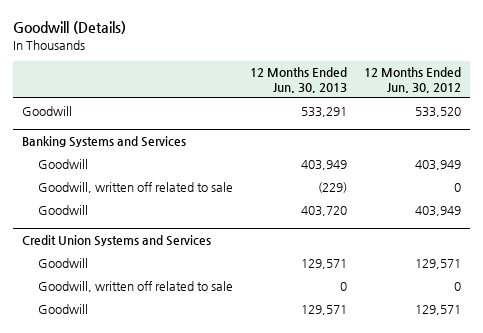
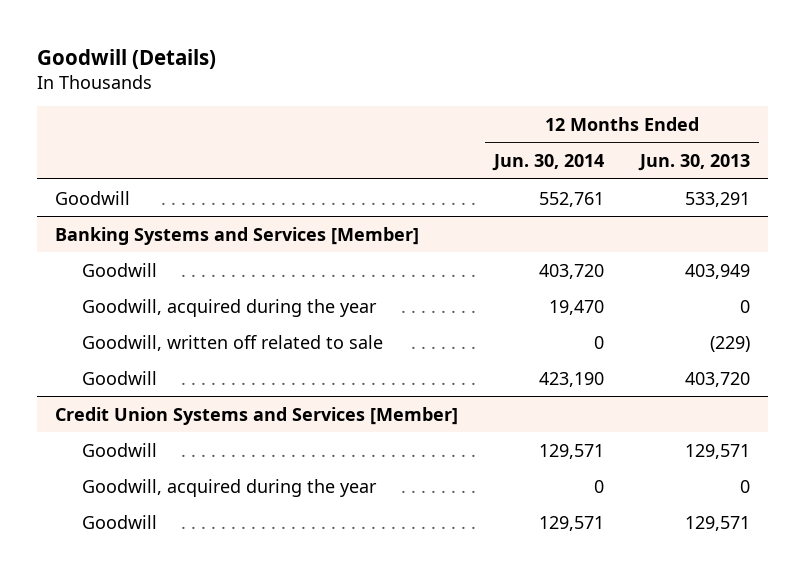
[364,67,462,93] 12 Months Ended Jun. 30, 2012 -> none
none -> [492,154,605,172] Jun. 30, 2014
[21,135,186,147] Banking Systems and Services -> [55,226,420,245] Banking Systems and Services [Member]
none -> [82,298,378,317] Goodwill, acquired during the year
[21,234,211,246] Credit Union Systems and Services -> [55,406,459,425] Credit Union Systems and Services [Member]
[38,280,234,292] Goodwill, written off related to sale -> none
none -> [82,478,378,497] Goodwill, acquired during the year

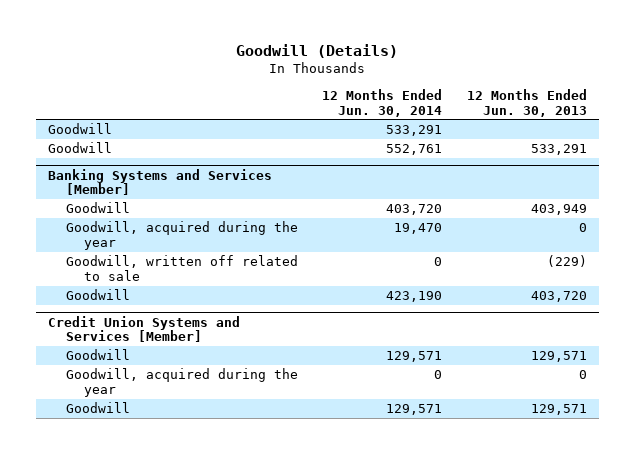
none -> [48,123,113,135] Goodwill

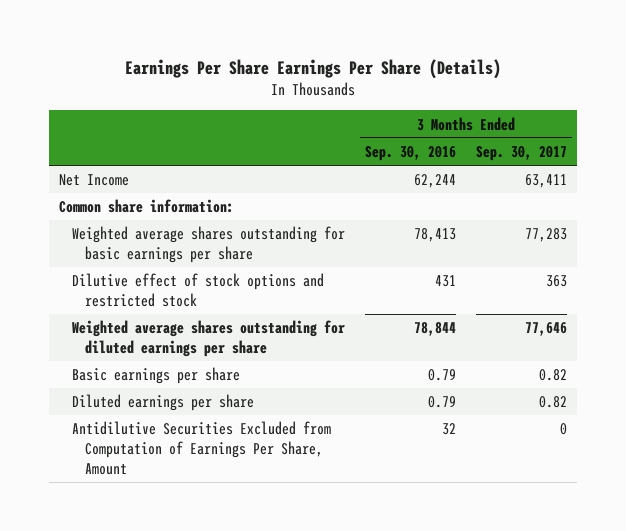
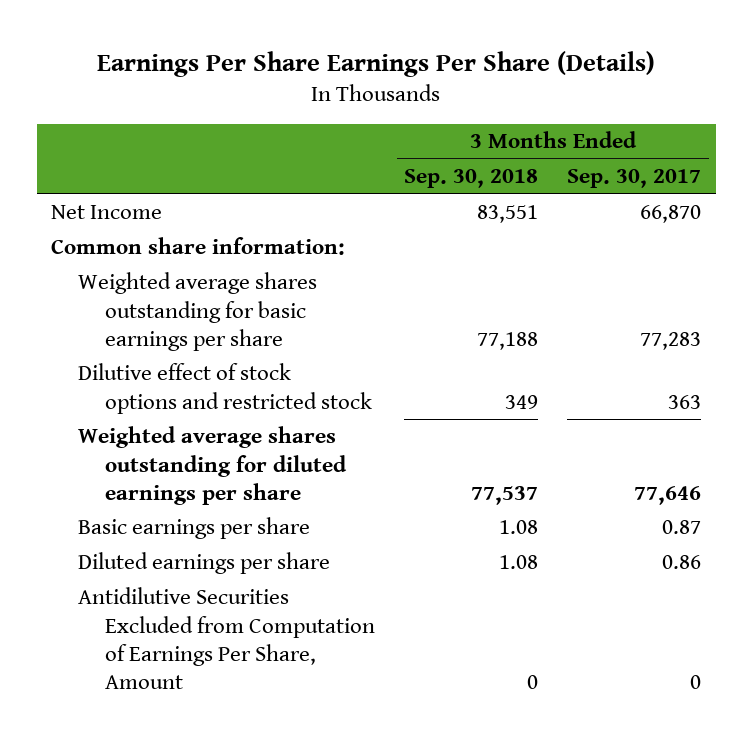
[365,146,457,162] Sep. 30, 2016 -> none
none -> [404,169,539,189] Sep. 30, 2018
[525,174,568,189] 63,411 -> [640,205,702,224] 66,870
[539,369,568,382] 0.82 -> [662,520,702,535] 0.87
[539,396,568,409] 0.82 -> [662,555,702,570] 0.86

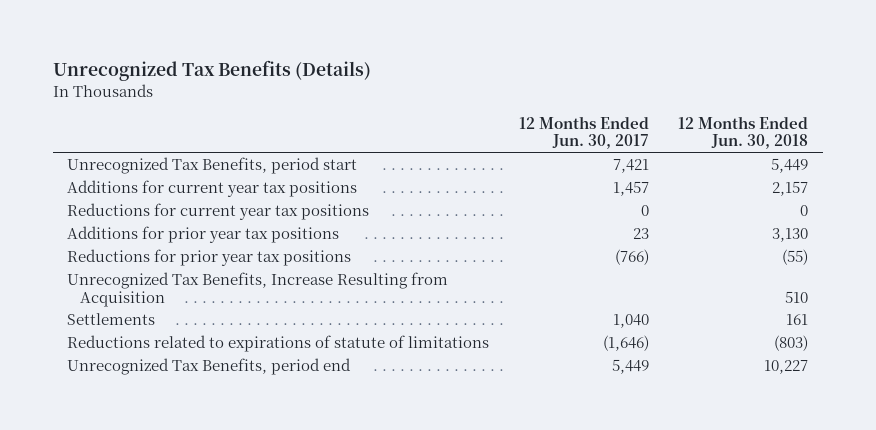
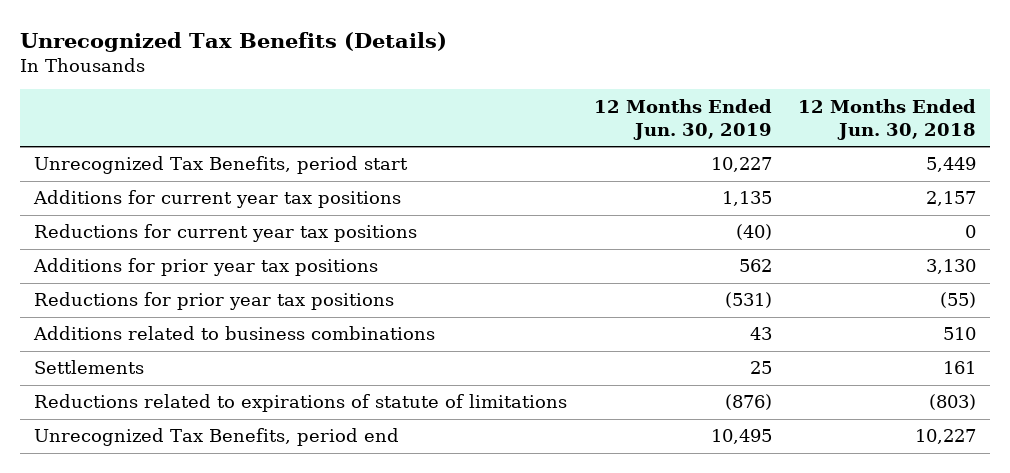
[518,115,649,150] 12 Months Ended Jun. 30, 2017 -> none
none -> [593,98,772,140] 12 Months Ended Jun. 30, 2019
[67,271,449,307] Unrecognized Tax Benefits, Increase Resulting from Acquisition -> [32,326,435,341] Additions related to business combinations

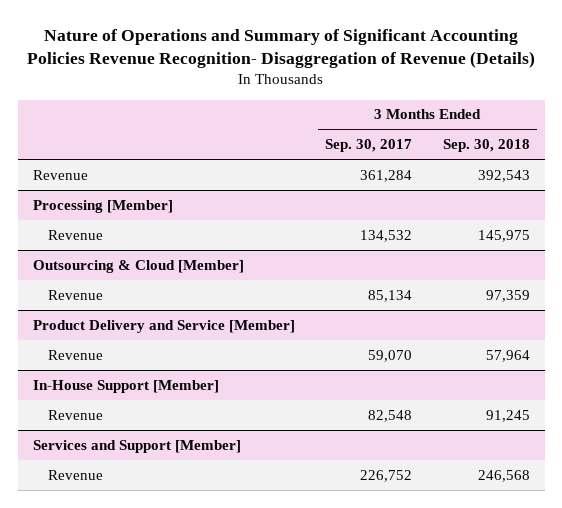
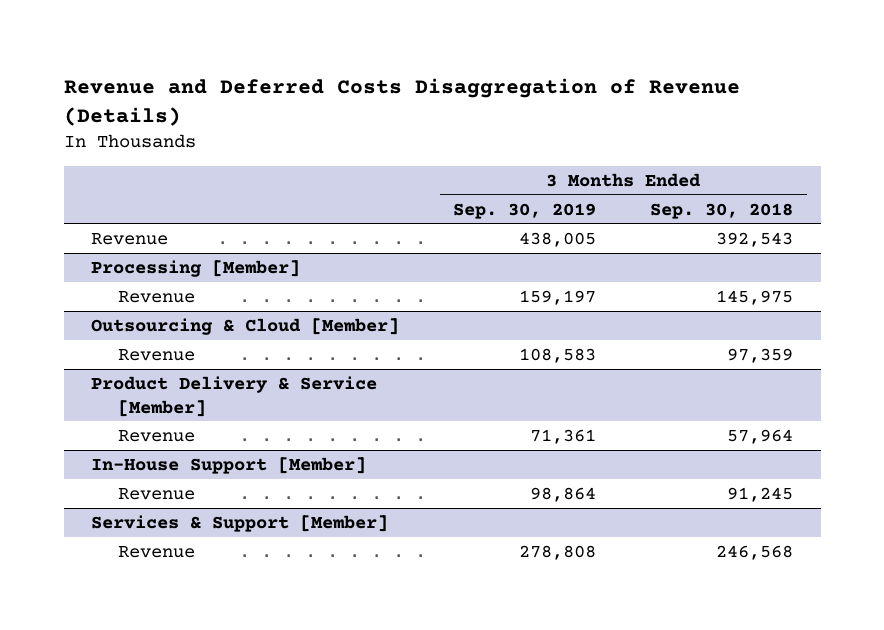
[27,28,536,69] Nature of Operations and Summary of Significant Accounting Policies Revenue Recognition- Disaggregation of Revenue (Details) -> [63,77,740,127] Revenue and Deferred Costs Disaggregation of Revenue (Details)
[325,139,413,153] Sep. 30, 2017 -> none
none -> [453,202,597,219] Sep. 30, 2019
[32,319,295,333] Product Delivery and Service [Member] -> [90,375,377,417] Product Delivery & Service [Member]
[32,439,241,453] Services and Support [Member] -> [90,514,388,532] Services & Support [Member]

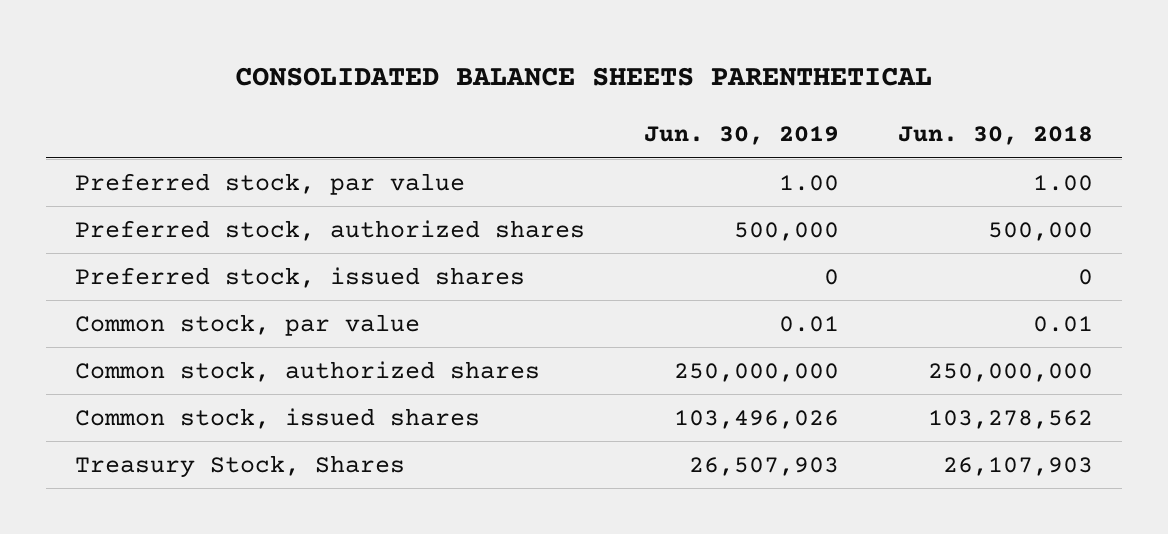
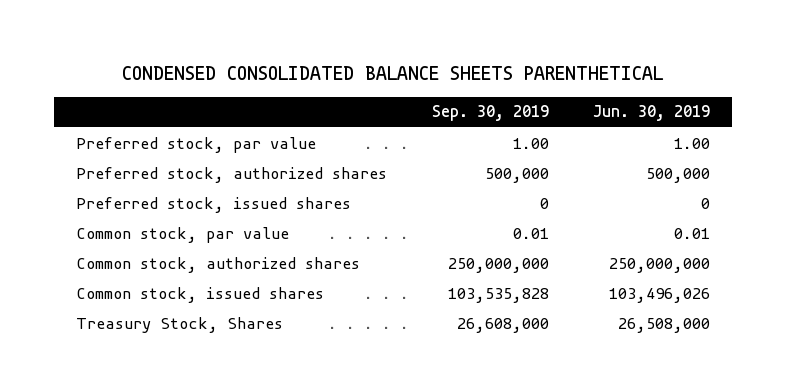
[235,67,933,87] CONSOLIDATED BALANCE SHEETS PARENTHETICAL -> [122,65,665,80] CONDENSED CONSOLIDATED BALANCE SHEETS PARENTHETICAL
[897,126,1093,146] Jun. 30, 2018 -> none
none -> [431,105,549,122] Sep. 30, 2019
[689,456,840,476] 26,507,903 -> [617,317,710,333] 26,508,000

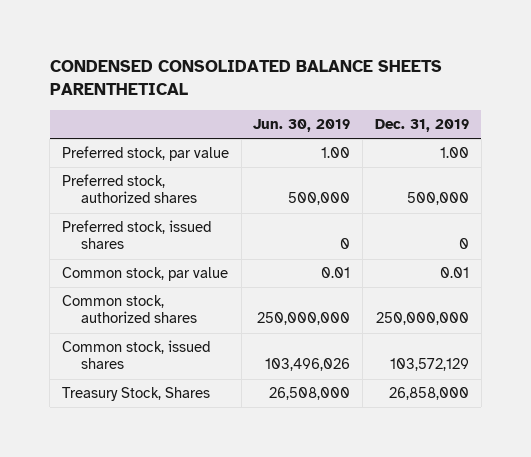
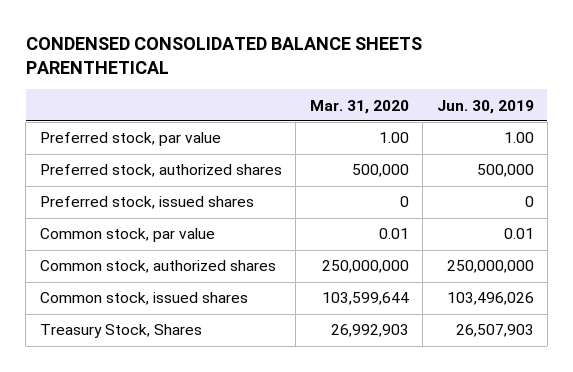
[375,118,470,132] Dec. 31, 2019 -> none
none -> [309,99,409,114] Mar. 31, 2020
[269,387,351,401] 26,508,000 -> [455,324,534,338] 26,507,903

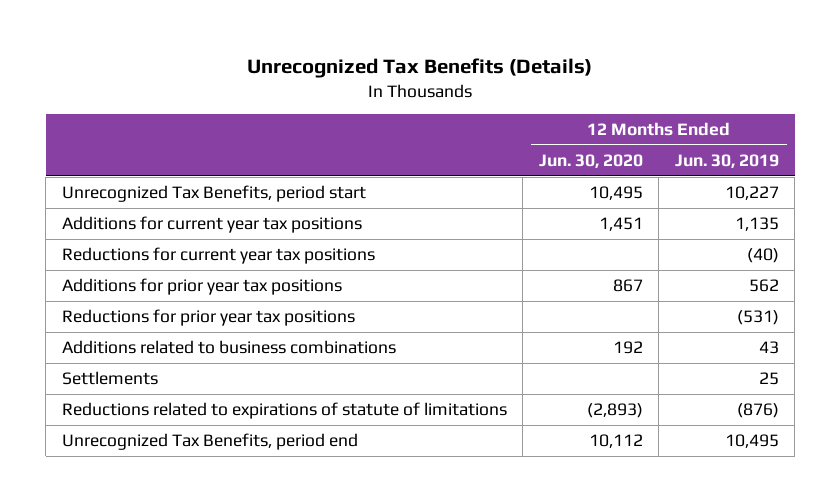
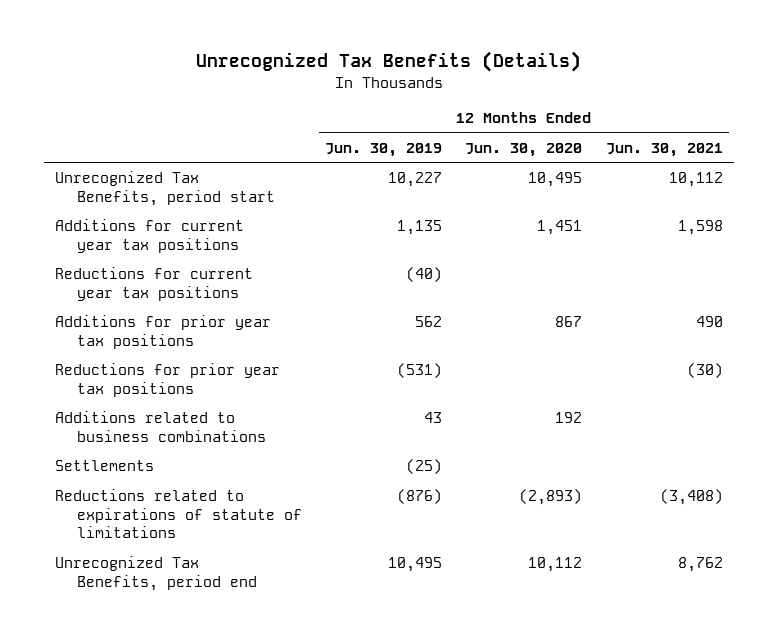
none -> [605,142,723,157] Jun. 30, 2021
[758,371,779,385] 25 -> [406,459,443,475] (25)

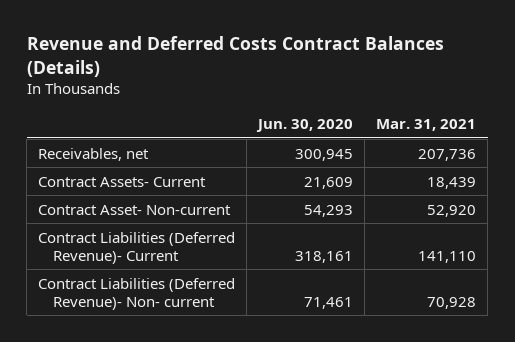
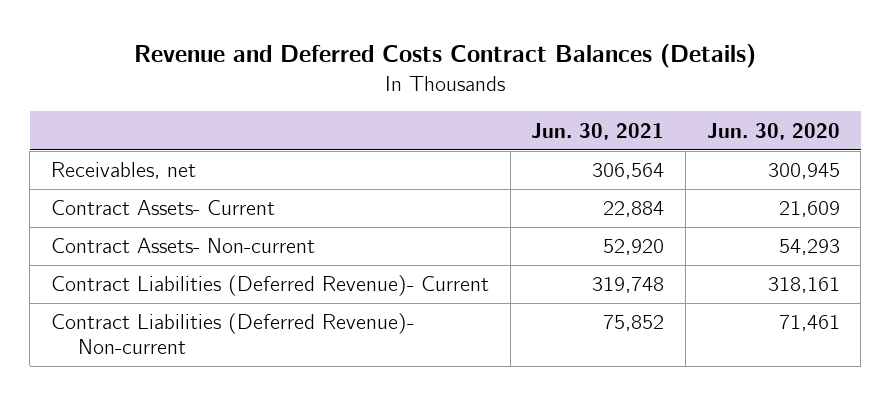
[376,119,477,132] Mar. 31, 2021 -> none
none -> [531,122,665,140] Jun. 30, 2021
[38,204,232,215] Contract Asset- Non-current -> [50,238,315,254] Contract Assets- Non-current
[38,277,236,310] Contract Liabilities (Deferred Revenue)- Non- current -> [50,313,414,354] Contract Liabilities (Deferred Revenue)- Non-current

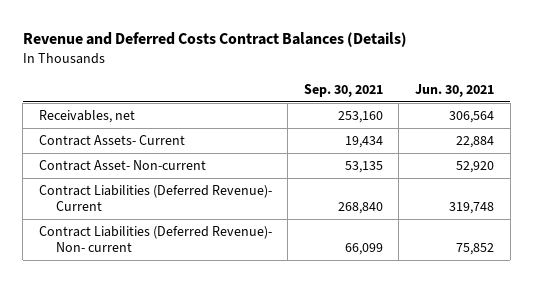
[706,122,840,140] Jun. 30, 2020 -> none
none -> [303,83,383,97] Sep. 30, 2021
[50,238,315,254] Contract Assets- Non-current -> [38,160,206,172] Contract Asset- Non-current
[50,313,414,354] Contract Liabilities (Deferred Revenue)- Non-current -> [38,226,272,253] Contract Liabilities (Deferred Revenue)- Non- current

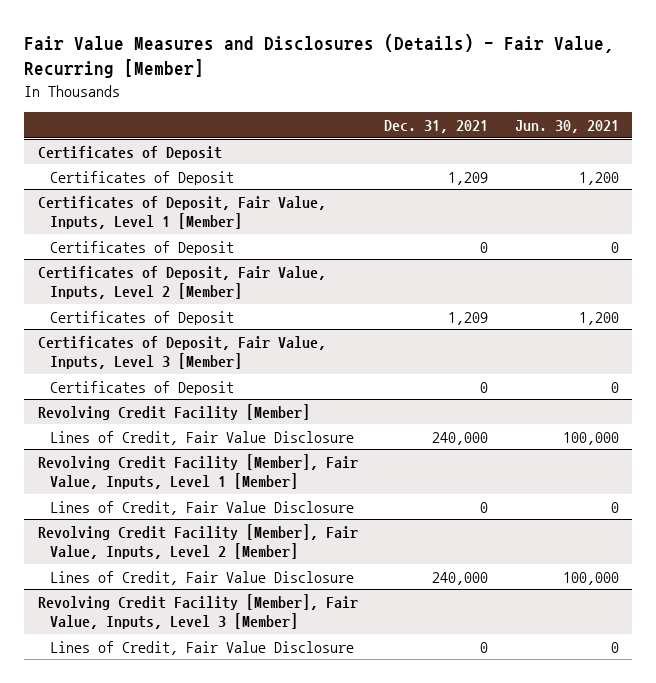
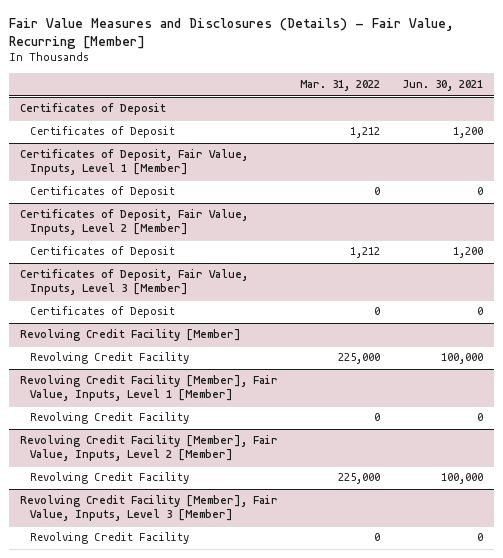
[384,120,489,134] Dec. 31, 2021 -> none
none -> [300,80,381,92] Mar. 31, 2022
[49,430,354,445] Lines of Credit, Fair Value Disclosure -> [29,352,189,365] Revolving Credit Facility
[49,500,354,515] Lines of Credit, Fair Value Disclosure -> [29,412,189,425] Revolving Credit Facility
[49,570,354,585] Lines of Credit, Fair Value Disclosure -> [29,472,189,485] Revolving Credit Facility
[49,640,354,655] Lines of Credit, Fair Value Disclosure -> [29,532,189,545] Revolving Credit Facility

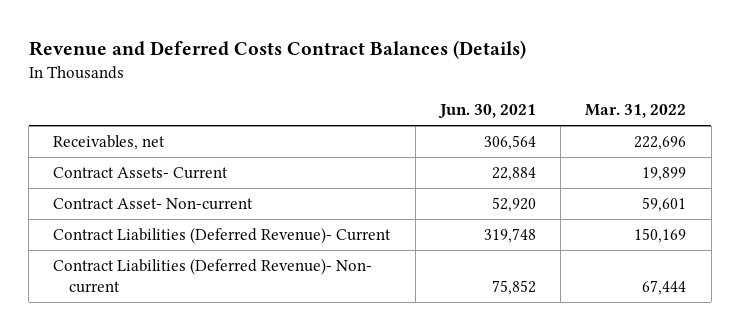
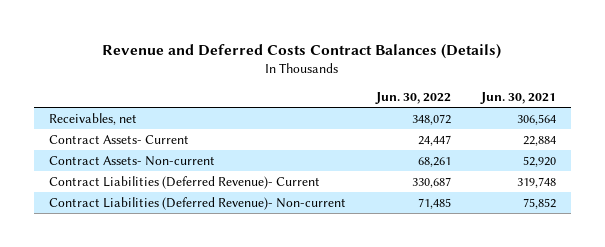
[585,104,687,119] Mar. 31, 2022 -> none
none -> [374,92,451,105] Jun. 30, 2022
[53,197,254,210] Contract Asset- Non-current -> [48,155,215,166] Contract Assets- Non-current
[53,257,373,293] Contract Liabilities (Deferred Revenue)- Non- current -> [48,196,346,210] Contract Liabilities (Deferred Revenue)- Non-current

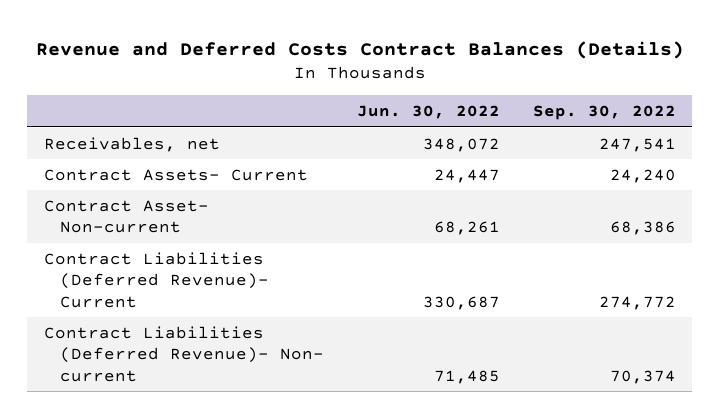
[480,92,557,105] Jun. 30, 2021 -> none
none -> [532,105,676,121] Sep. 30, 2022
[48,155,215,166] Contract Assets- Non-current -> [43,199,209,234] Contract Asset- Non-current
[48,196,346,210] Contract Liabilities (Deferred Revenue)- Non-current -> [43,325,324,382] Contract Liabilities (Deferred Revenue)- Non- current

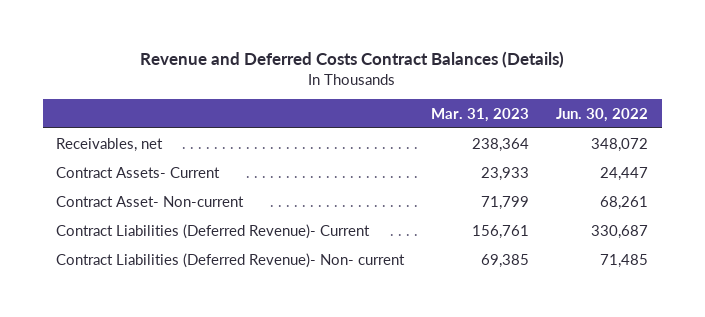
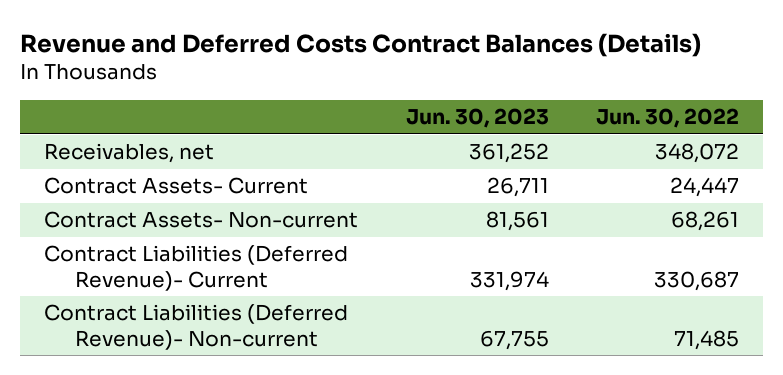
[431,107,530,122] Mar. 31, 2023 -> none
none -> [405,108,549,129] Jun. 30, 2023
[56,195,245,207] Contract Asset- Non-current -> [44,211,359,229] Contract Assets- Non-current
[56,252,406,268] Contract Liabilities (Deferred Revenue)- Non- current -> [44,304,349,350] Contract Liabilities (Deferred Revenue)- Non-current

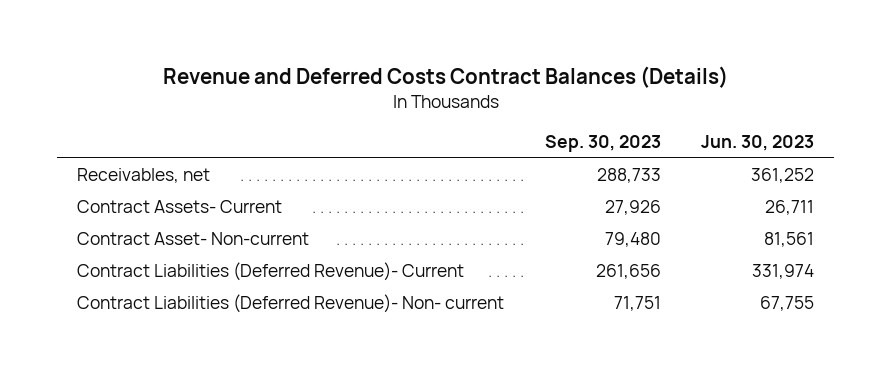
[595,108,739,129] Jun. 30, 2022 -> none
none -> [544,135,661,153] Sep. 30, 2023
[44,211,359,229] Contract Assets- Non-current -> [77,232,310,246] Contract Asset- Non-current
[44,304,349,350] Contract Liabilities (Deferred Revenue)- Non-current -> [77,294,505,314] Contract Liabilities (Deferred Revenue)- Non- current

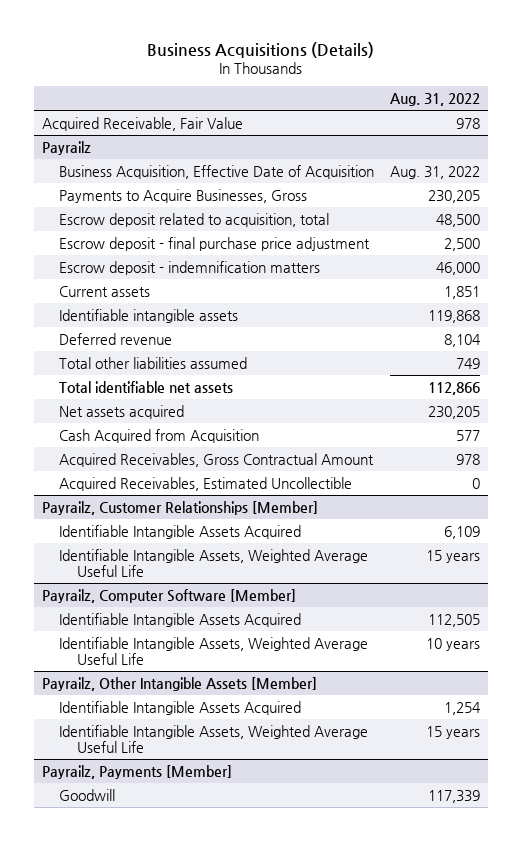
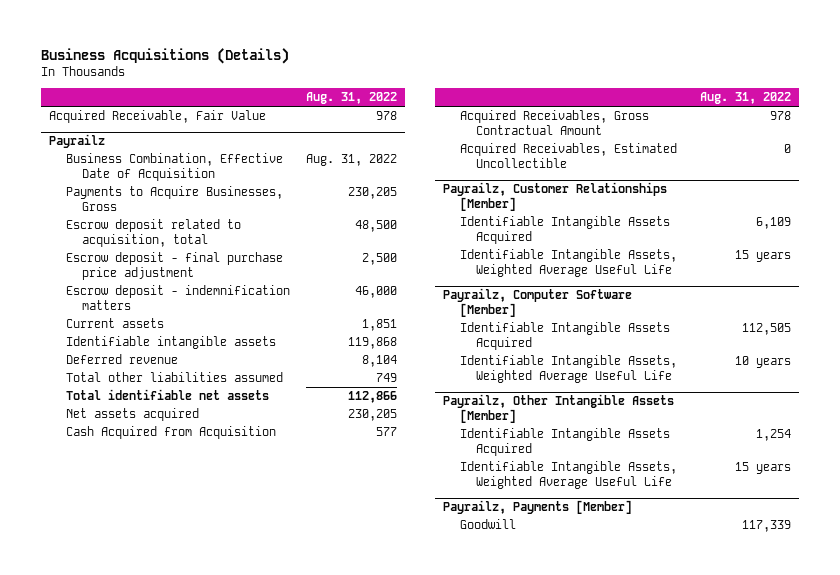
[59,164,375,179] Business Acquisition, Effective Date of Acquisition -> [65,153,283,181] Business Combination, Effective Date of Acquisition

